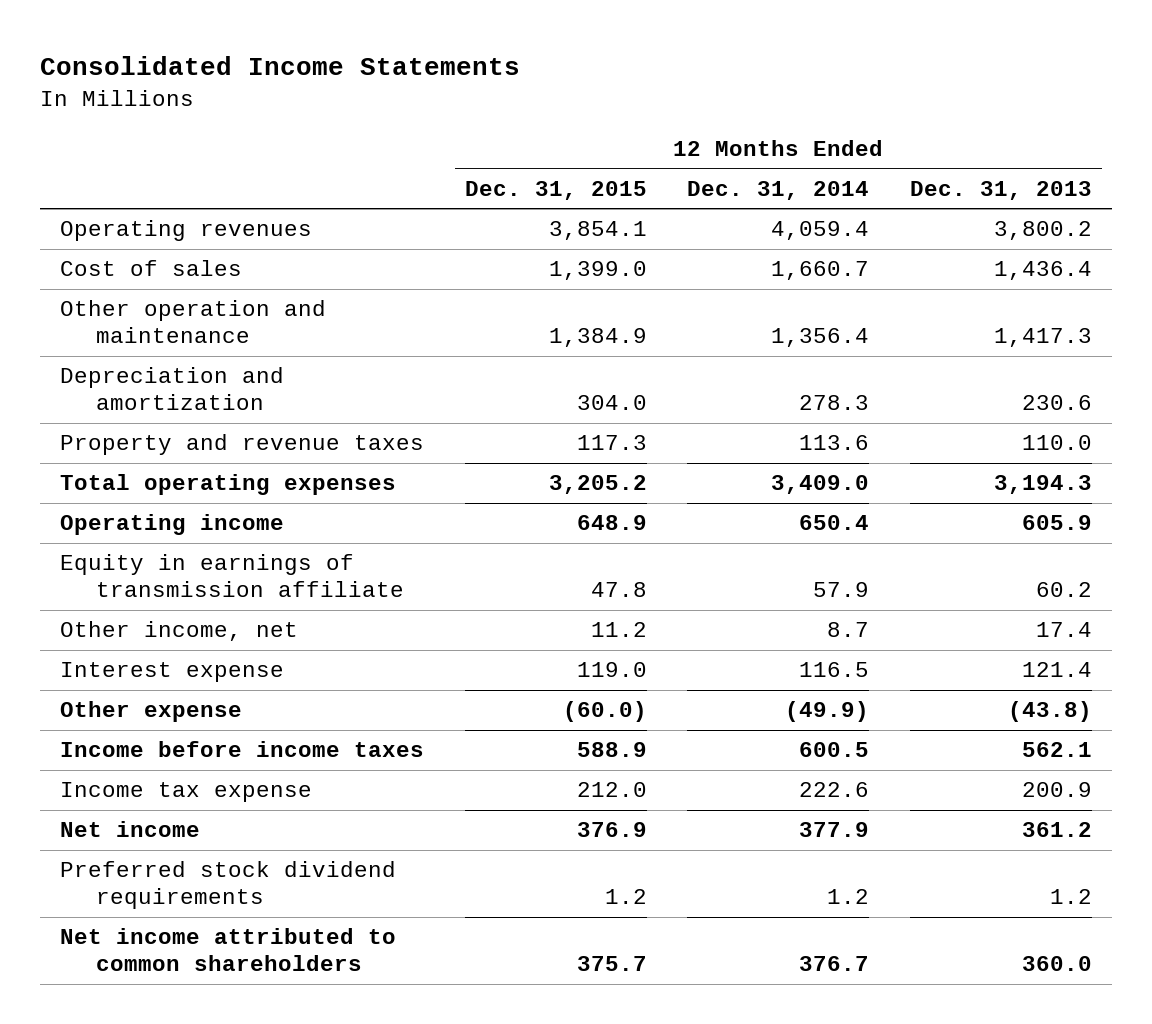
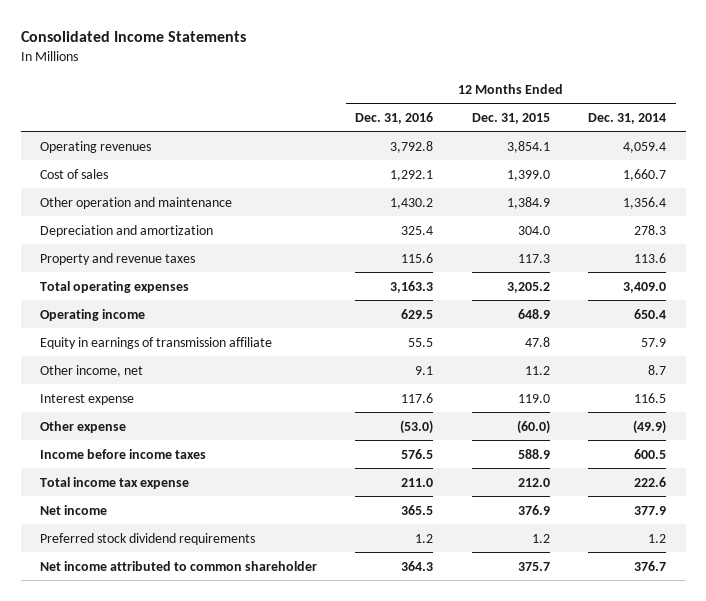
[909,180,1092,200] Dec. 31, 2013 -> none
none -> [355,111,434,124] Dec. 31, 2016
[60,782,313,803] Income tax expense -> [39,476,189,489] Total income tax expense
[60,928,397,972] Net income attributed to common shareholders -> [39,560,317,571] Net income attributed to common shareholder

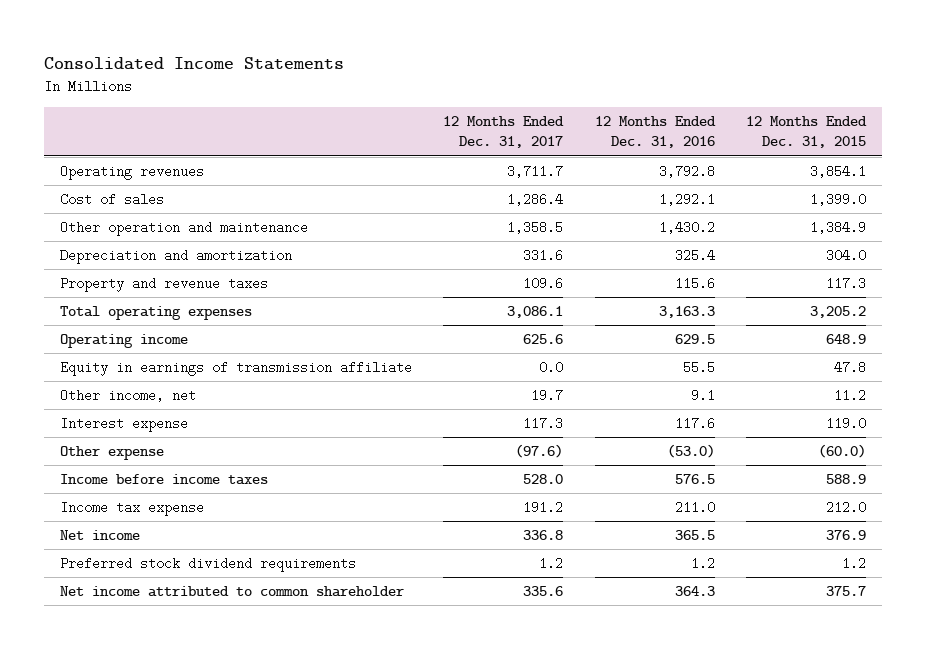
[588,112,667,124] Dec. 31, 2014 -> none
none -> [443,115,565,149] 12 Months Ended Dec. 31, 2017
[39,476,189,489] Total income tax expense -> [59,501,204,517] Income tax expense

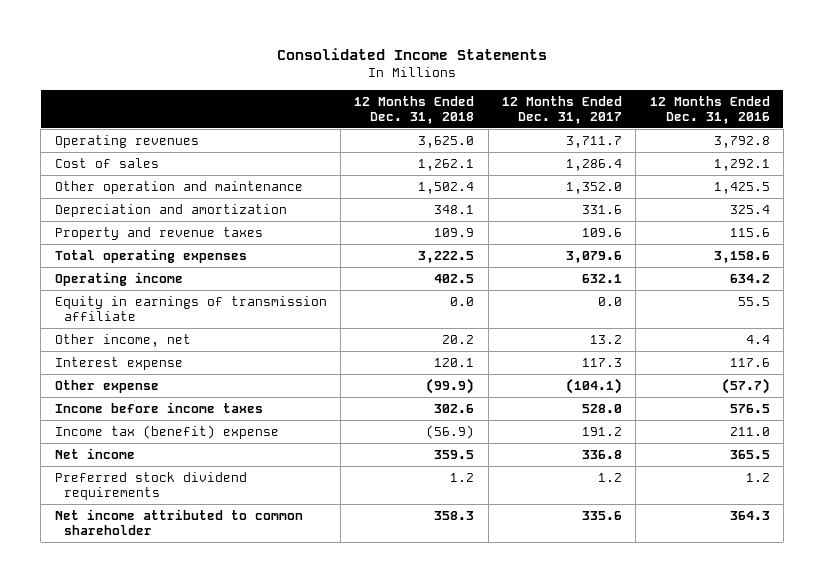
[746,115,868,149] 12 Months Ended Dec. 31, 2015 -> none
none -> [354,95,475,124] 12 Months Ended Dec. 31, 2018
[507,221,564,235] 1,358.5 -> [565,182,622,195] 1,352.0
[658,221,715,235] 1,430.2 -> [713,182,770,195] 1,425.5
[507,306,564,319] 3,086.1 -> [565,251,622,264] 3,079.6
[658,306,715,319] 3,163.3 -> [713,251,770,264] 3,158.6
[523,334,564,345] 625.6 -> [581,274,622,284] 632.1
[674,334,715,345] 629.5 -> [729,274,770,284] 634.2
[531,389,564,403] 19.7 -> [589,335,622,345] 13.2
[690,389,715,403] 9.1 -> [745,335,770,345] 4.4
[515,444,564,459] (97.6) -> [565,378,622,395] (104.1)
[666,444,715,459] (53.0) -> [721,378,770,395] (57.7)
[59,501,204,517] Income tax expense -> [54,425,279,440] Income tax (benefit) expense

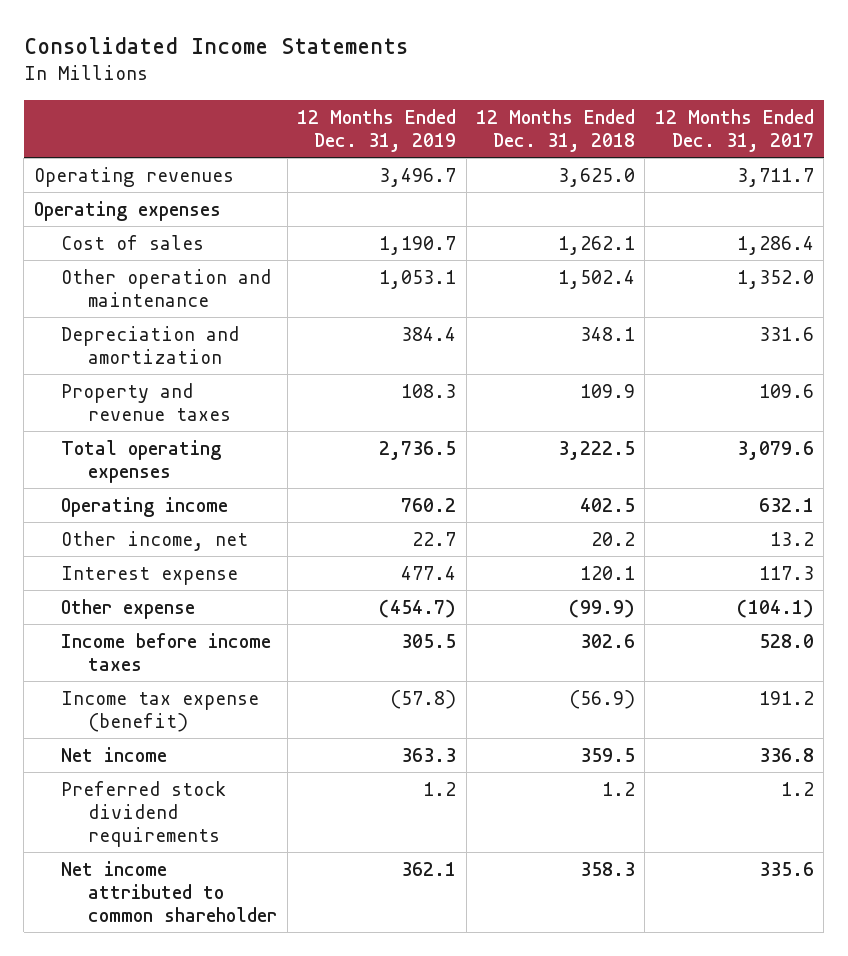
[649,95,770,124] 12 Months Ended Dec. 31, 2016 -> none
none -> [297,108,457,152] 12 Months Ended Dec. 31, 2019
none -> [33,200,221,221] Operating expenses
[54,296,327,321] Equity in earnings of transmission affiliate -> none
[54,425,279,440] Income tax (benefit) expense -> [61,690,260,732] Income tax expense (benefit)

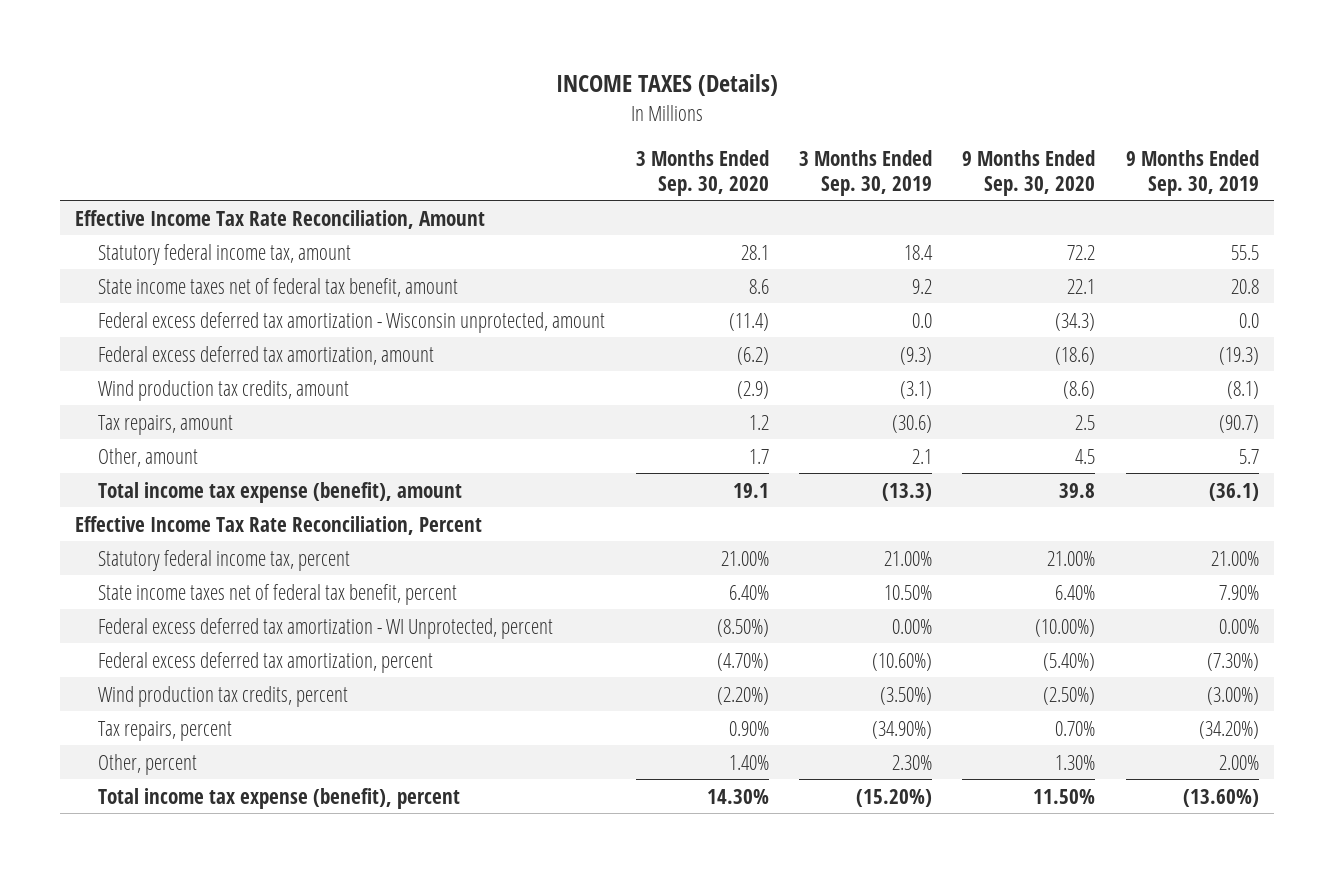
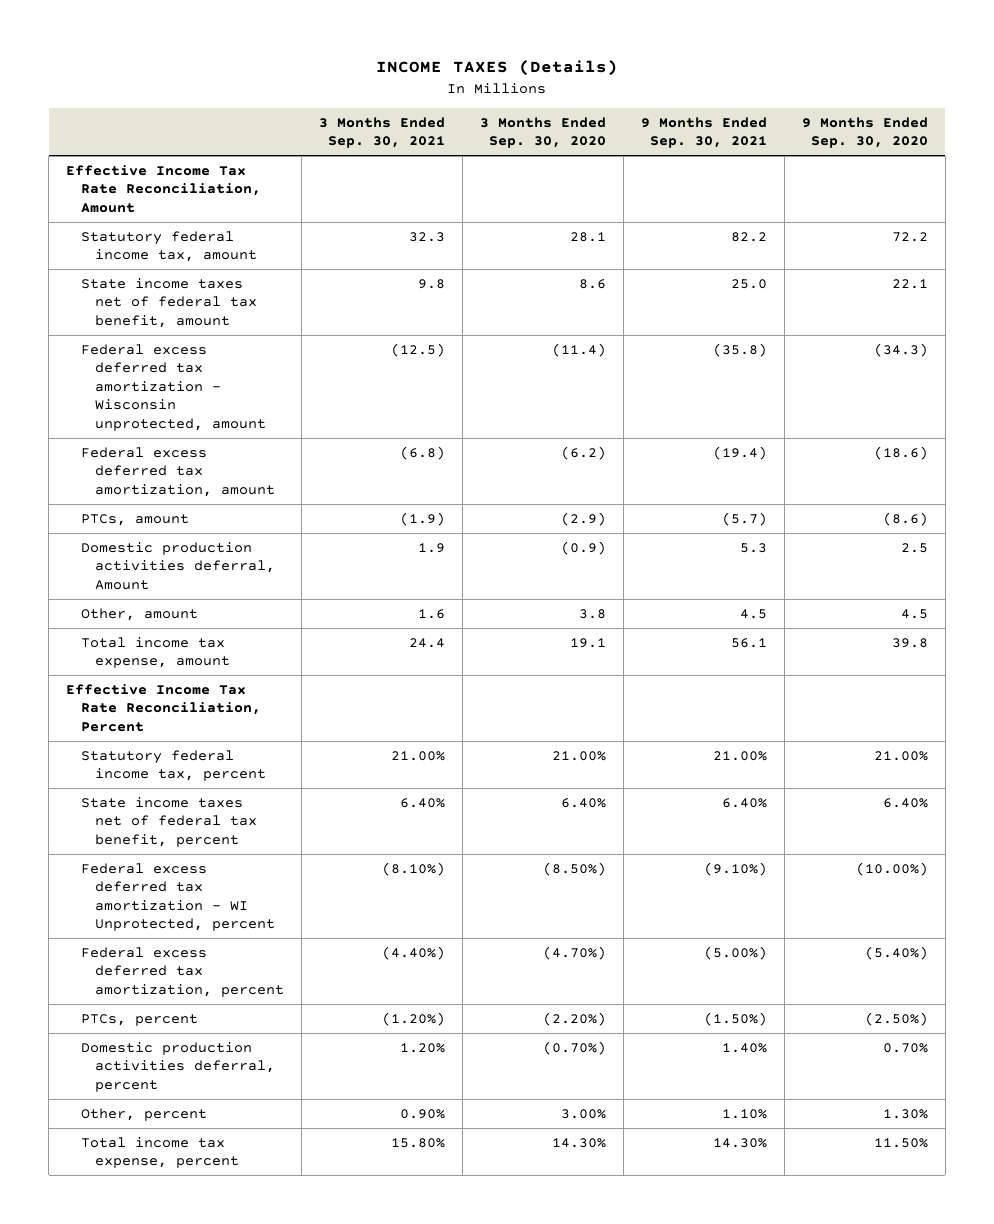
[798,150,932,196] 3 Months Ended Sep. 30, 2019 -> none
[1125,150,1259,196] 9 Months Ended Sep. 30, 2019 -> none
none -> [319,116,446,149] 3 Months Ended Sep. 30, 2021
none -> [641,116,768,149] 9 Months Ended Sep. 30, 2021
[98,414,234,435] Tax repairs, amount -> none
[98,379,350,401] Wind production tax credits, amount -> [80,513,189,526] PTCs, amount
none -> [80,541,276,590] Domestic production activities deferral, Amount
[748,448,769,464] 1.7 -> [579,608,607,619] 3.8
[98,481,463,503] Total income tax expense (benefit), amount -> [80,636,231,669] Total income tax expense, amount
[98,720,233,741] Tax repairs, percent -> none
[98,685,349,707] Wind production tax credits, percent -> [80,1013,198,1026] PTCs, percent
none -> [80,1041,276,1092] Domestic production activities deferral, percent
[728,754,769,770] 1.40% -> [561,1108,607,1119] 3.00%
[98,787,461,809] Total income tax expense (benefit), percent -> [80,1136,240,1169] Total income tax expense, percent

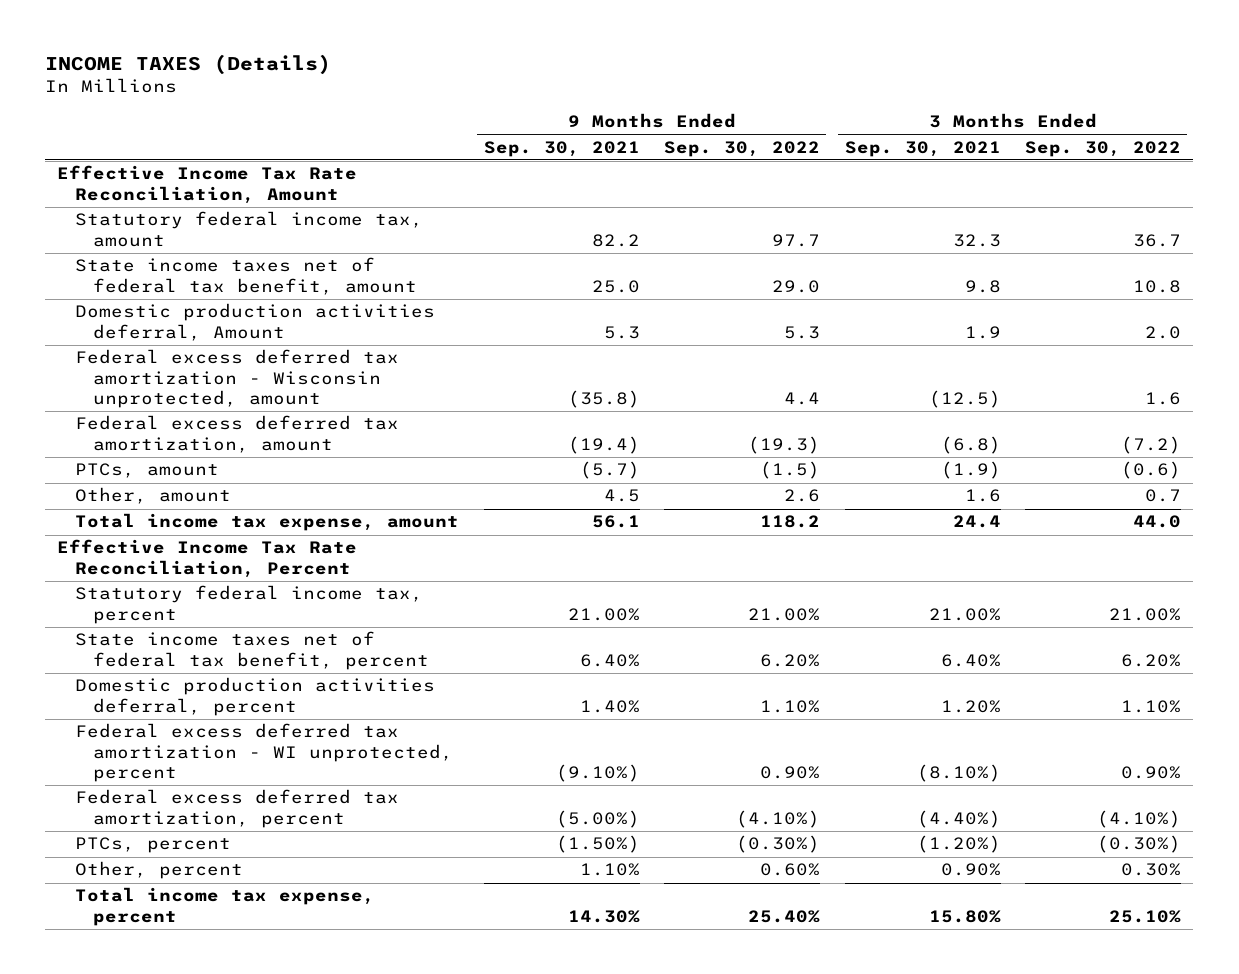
[480,116,607,149] 3 Months Ended Sep. 30, 2020 -> none
[802,116,929,149] 9 Months Ended Sep. 30, 2020 -> none
none -> [664,140,821,157] Sep. 30, 2022
none -> [1025,140,1182,157] Sep. 30, 2022
[80,541,276,590] Domestic production activities deferral, Amount -> [75,303,436,341] Domestic production activities deferral, Amount
[80,1041,276,1092] Domestic production activities deferral, percent -> [75,677,436,716] Domestic production activities deferral, percent
[80,862,276,932] Federal excess deferred tax amortization - WI Unprotected, percent -> [75,723,453,783] Federal excess deferred tax amortization - WI unprotected, percent

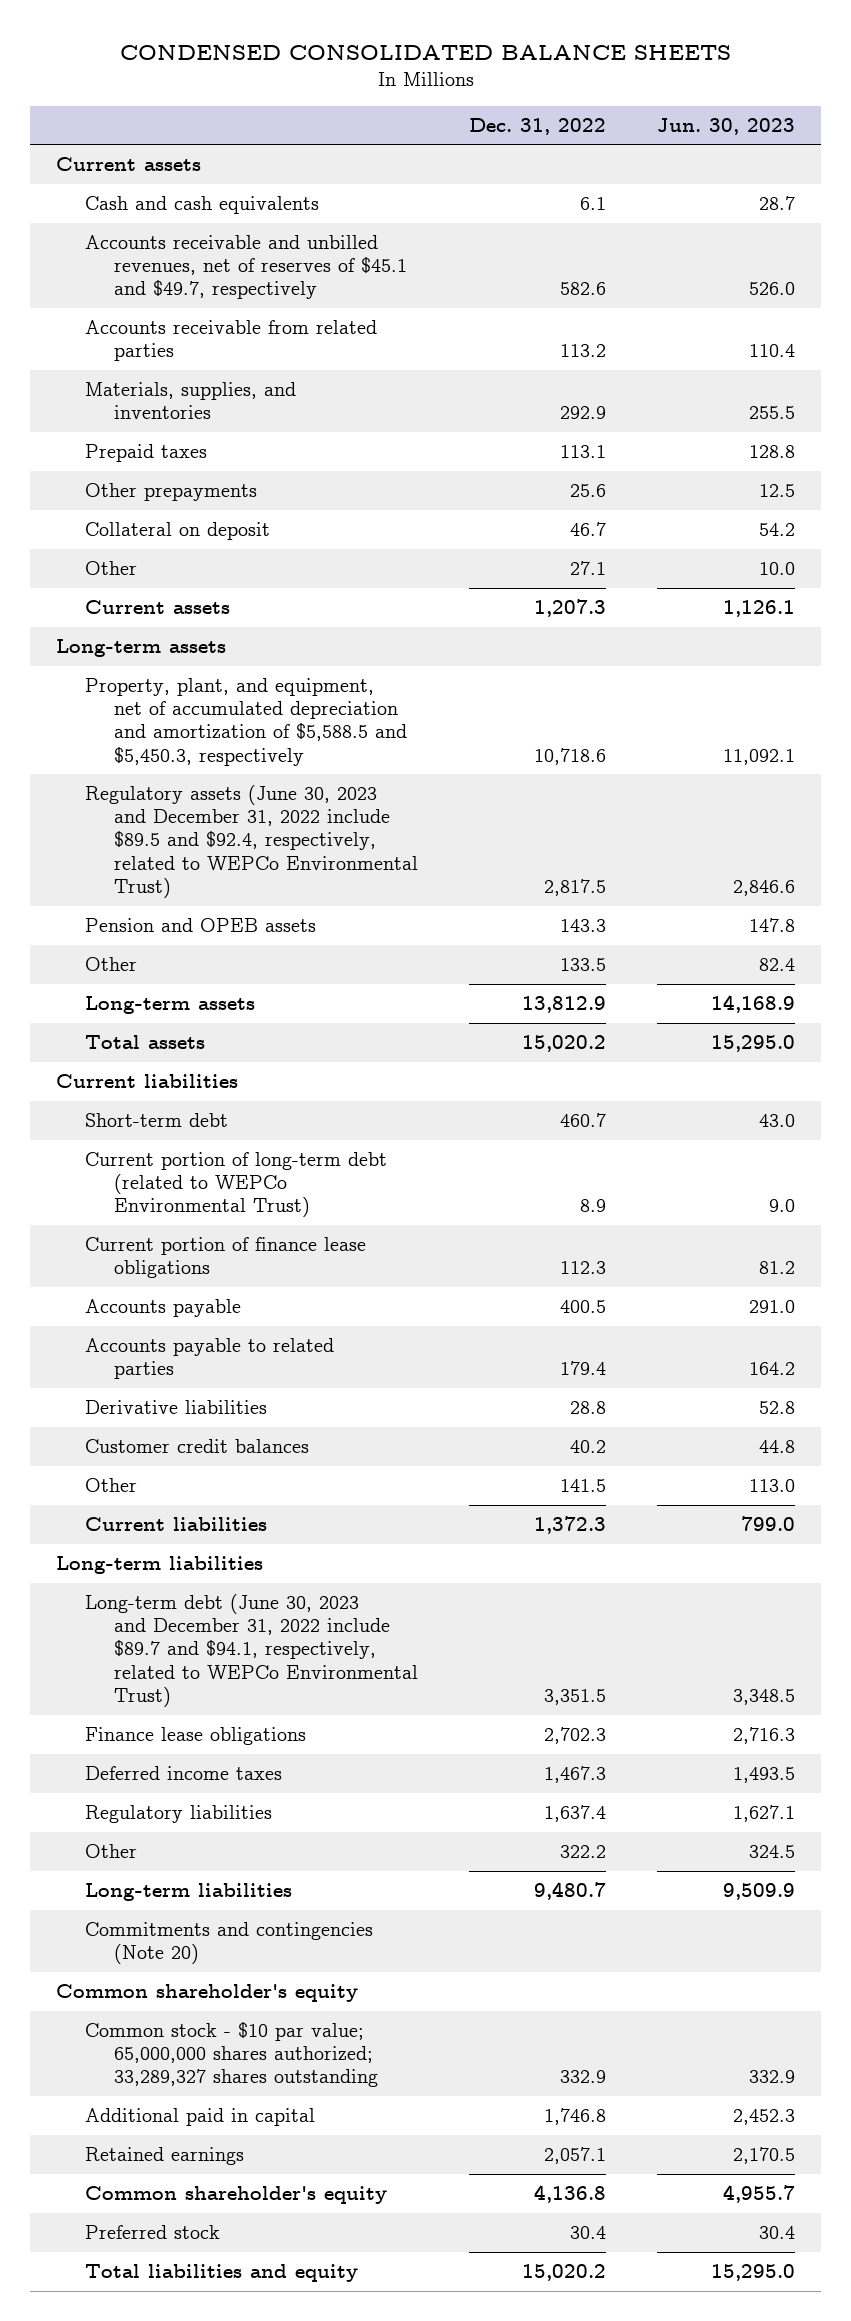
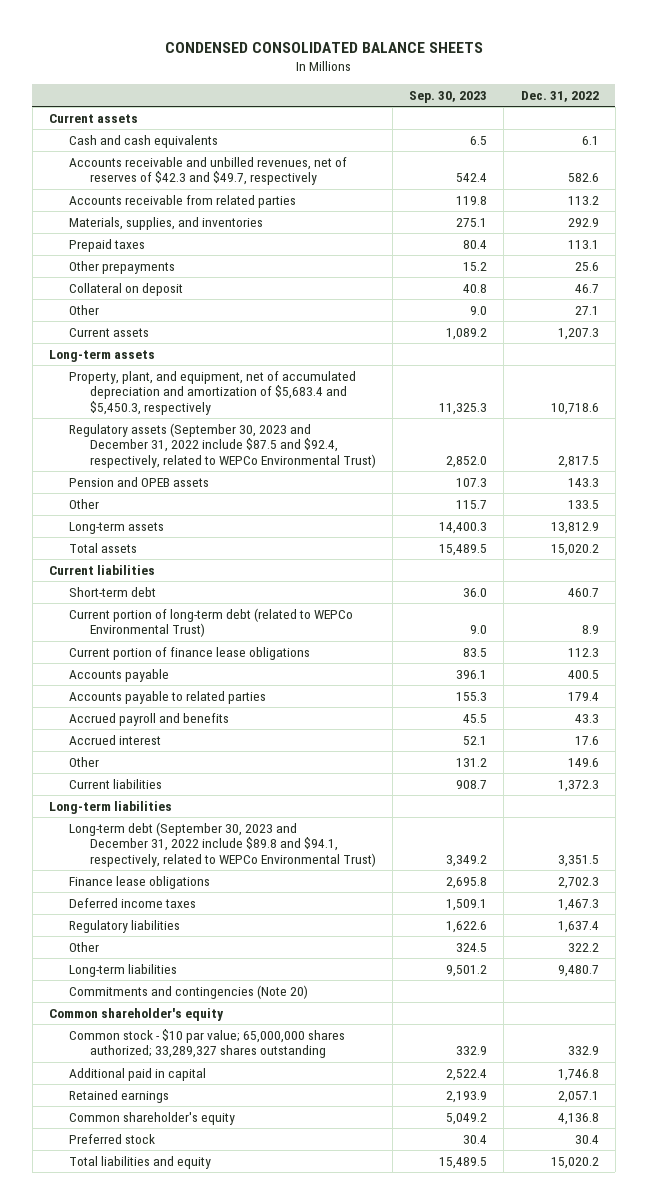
[657,117,796,135] Jun. 30, 2023 -> none
none -> [409,91,488,104] Sep. 30, 2023
[85,234,408,300] Accounts receivable and unbilled revenues, net of reserves of $45.1 and $49.7, respectively -> [69,156,348,186] Accounts receivable and unbilled revenues, net of reserves of $42.3 and $49.7, respectively
[85,677,408,766] Property, plant, and equipment, net of accumulated depreciation and amortization of $5,588.5 and $5,450.3, respectively -> [69,370,357,415] Property, plant, and equipment, net of accumulated depreciation and amortization of $5,683.4 and $5,450.3, respectively
[85,784,419,898] Regulatory assets (June 30, 2023 and December 31, 2022 include $89.5 and $92.4, respectively, related to WEPCo Environmental Trust) -> [69,422,376,468] Regulatory assets (September 30, 2023 and December 31, 2022 include $87.5 and $92.4, respectively, related to WEPCo Environmental Trust)
[85,1399,268,1414] Derivative liabilities -> none
[85,1438,310,1453] Customer credit balances -> none
none -> [69,712,230,726] Accrued payroll and benefits
none -> [69,734,162,745] Accrued interest
[560,1478,607,1492] 141.5 -> [567,757,599,767] 149.6
[85,1593,419,1707] Long-term debt (June 30, 2023 and December 31, 2022 include $89.7 and $94.1, respectively, related to WEPCo Environmental Trust) -> [69,821,376,867] Long-term debt (September 30, 2023 and December 31, 2022 include $89.8 and $94.1, respectively, related to WEPCo Environmental Trust)

